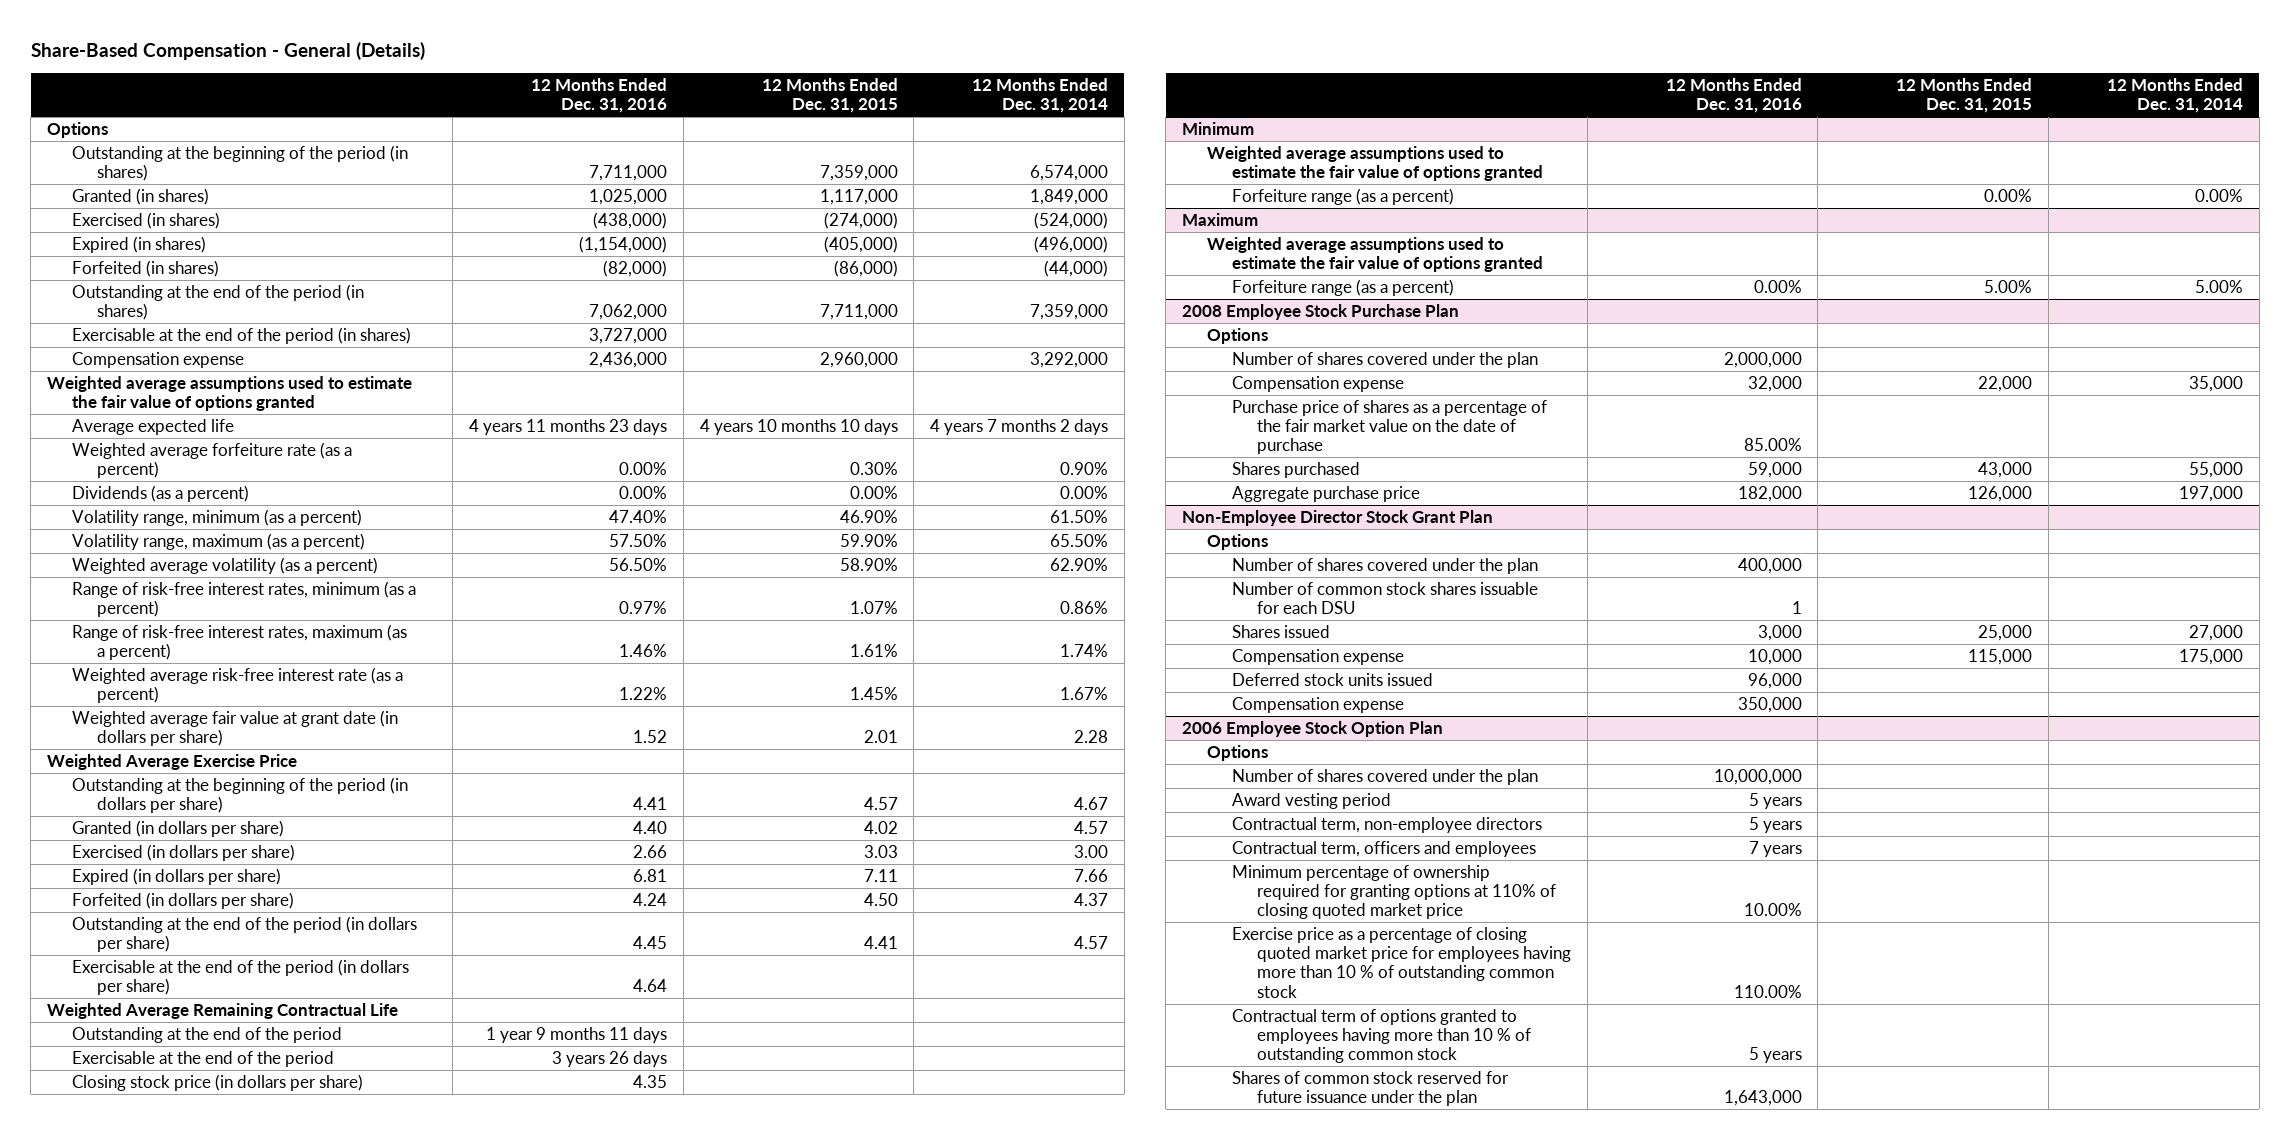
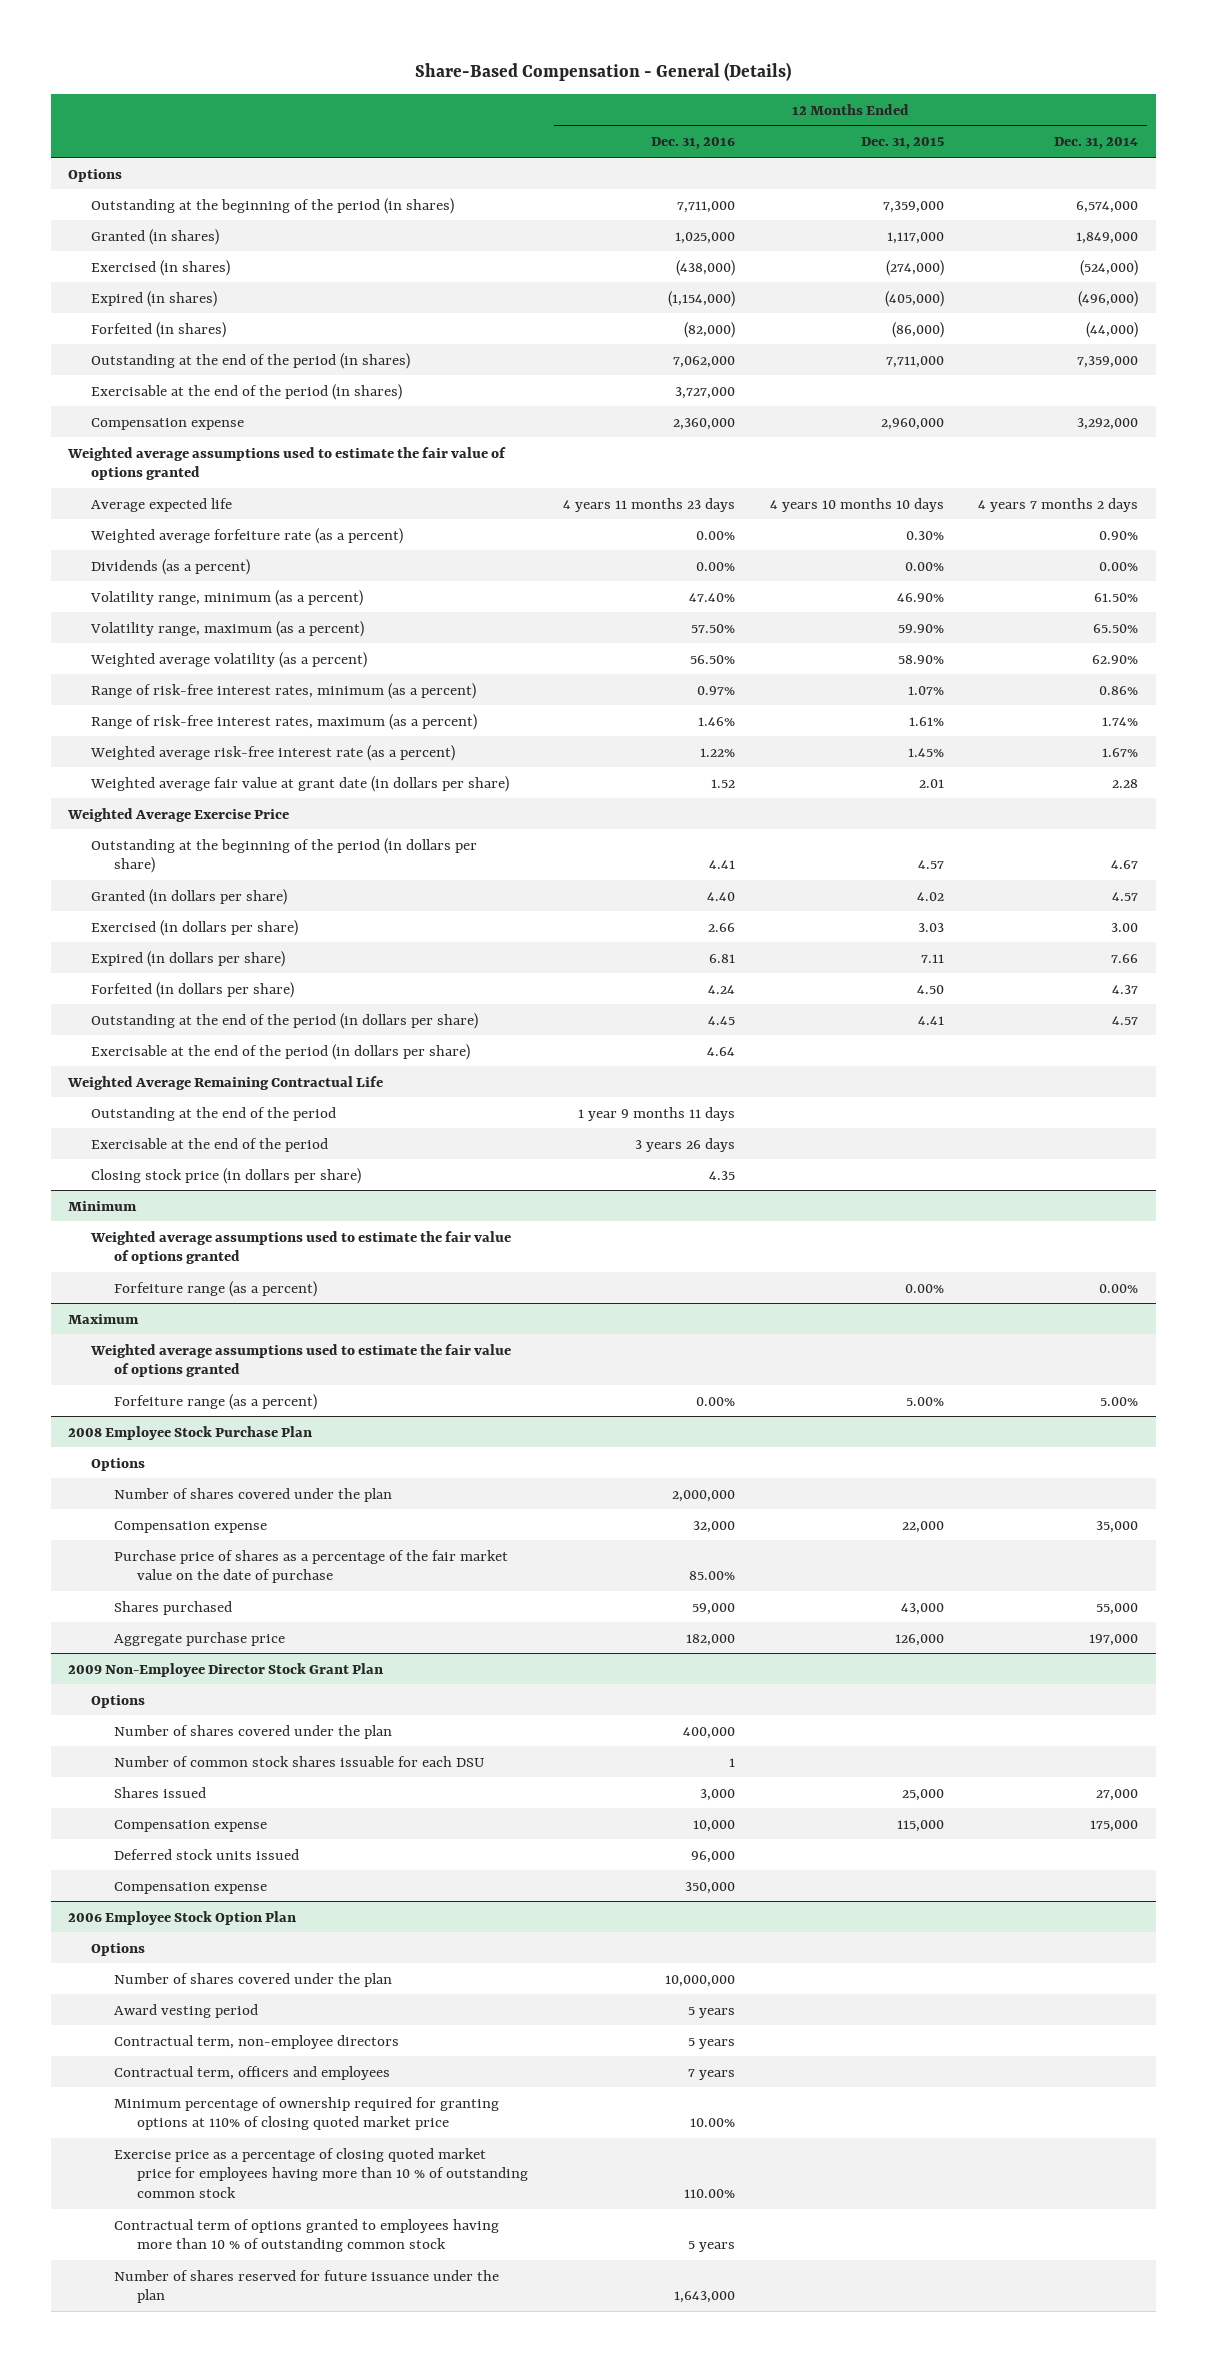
[589,351,668,368] 2,436,000 -> [672,417,735,430] 2,360,000
[1181,509,1493,526] Non-Employee Director Stock Grant Plan -> [68,1662,384,1677] 2009 Non-Employee Director Stock Grant Plan
[1232,1070,1510,1107] Shares of common stock reserved for future issuance under the plan -> [114,2269,500,2304] Number of shares reserved for future issuance under the plan

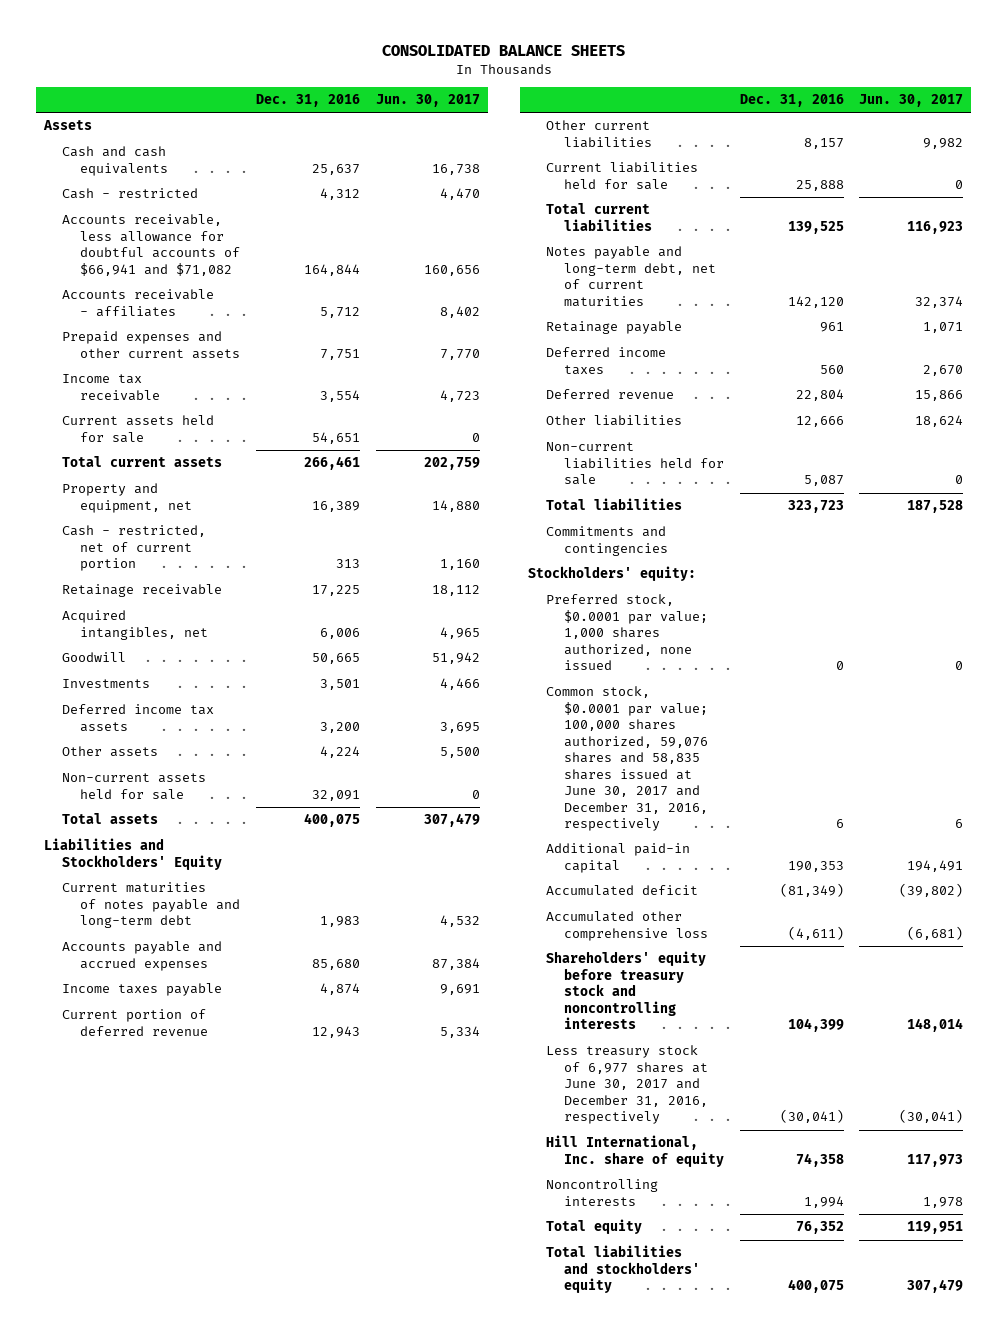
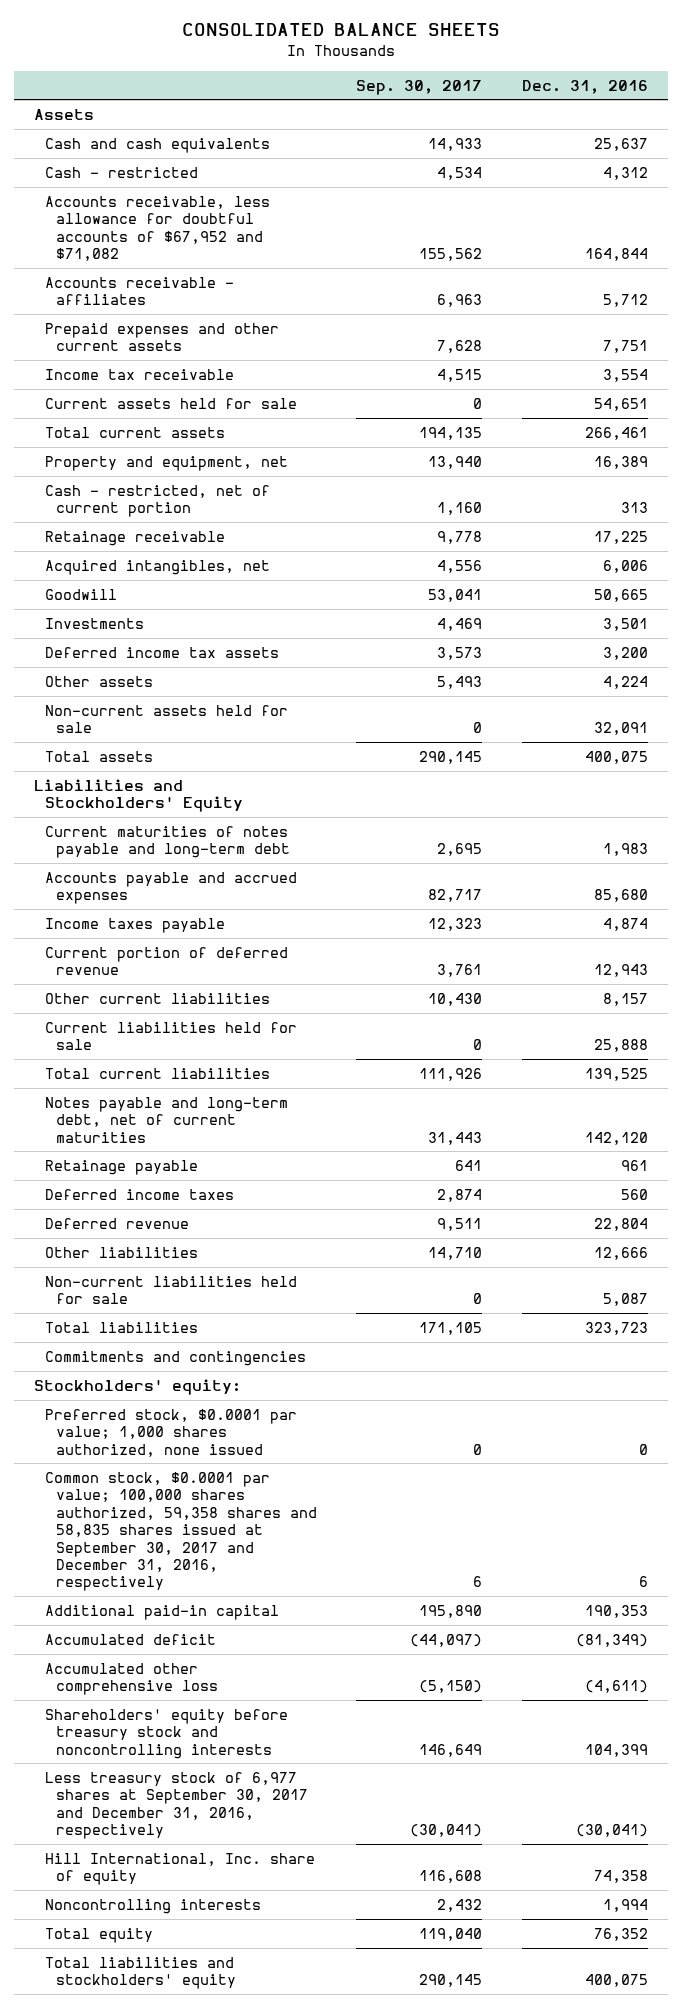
[375,94,480,108] Jun. 30, 2017 -> none
none -> [356,79,483,95] Sep. 30, 2017
[62,214,241,276] Accounts receivable, less allowance for doubtful accounts of $66,941 and $71,082 -> [44,195,270,262] Accounts receivable, less allowance for doubtful accounts of $67,952 and $71,082
[545,686,708,832] Common stock, $0.0001 par value; 100,000 shares authorized, 59,076 shares and 58,835 shares issued at June 30, 2017 and December 31, 2016, respectively -> [44,1471,317,1592] Common stock, $0.0001 par value; 100,000 shares authorized, 59,358 shares and 58,835 shares issued at September 30, 2017 and December 31, 2016, respectively
[545,1045,708,1125] Less treasury stock of 6,977 shares at June 30, 2017 and December 31, 2016, respectively -> [44,1771,308,1840] Less treasury stock of 6,977 shares at September 30, 2017 and December 31, 2016, respectively

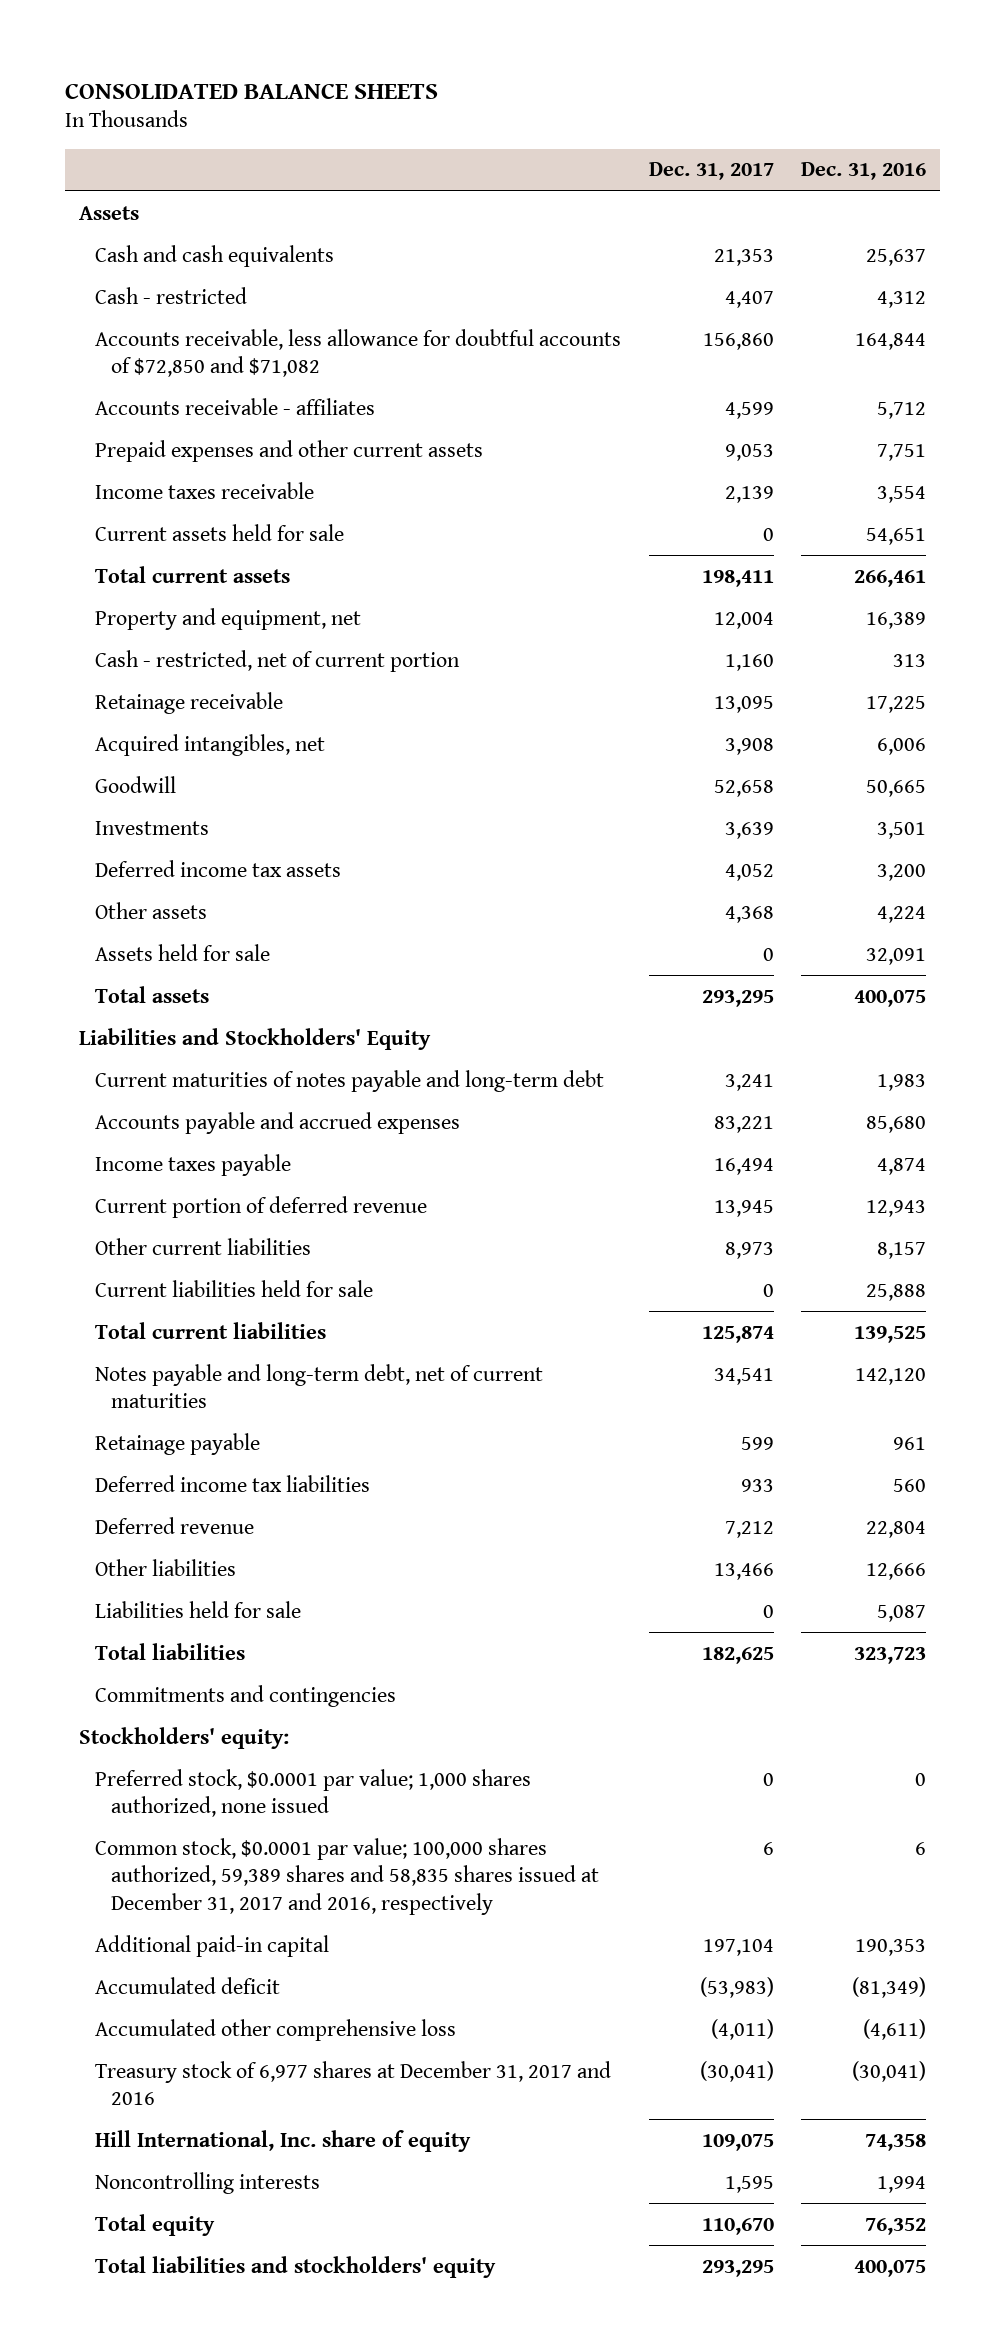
[356,79,483,95] Sep. 30, 2017 -> none
none -> [648,162,774,181] Dec. 31, 2017
[44,195,270,262] Accounts receivable, less allowance for doubtful accounts of $67,952 and $71,082 -> [94,328,621,378] Accounts receivable, less allowance for doubtful accounts of $72,850 and $71,082
[44,368,234,380] Income tax receivable -> [94,481,314,499] Income taxes receivable
[44,704,288,734] Non-current assets held for sale -> [94,943,270,961] Assets held for sale
[44,1188,234,1200] Deferred income taxes -> [94,1474,370,1492] Deferred income tax liabilities
[44,1275,297,1305] Non-current liabilities held for sale -> [94,1600,301,1618] Liabilities held for sale
[44,1471,317,1592] Common stock, $0.0001 par value; 100,000 shares authorized, 59,358 shares and 58,835 shares issued at September 30, 2017 and December 31, 2016, respectively -> [94,1837,599,1915] Common stock, $0.0001 par value; 100,000 shares authorized, 59,389 shares and 58,835 shares issued at December 31, 2017 and 2016, respectively
[44,1708,288,1759] Shareholders' equity before treasury stock and noncontrolling interests -> none
[44,1771,308,1840] Less treasury stock of 6,977 shares at September 30, 2017 and December 31, 2016, respectively -> [94,2060,611,2106] Treasury stock of 6,977 shares at December 31, 2017 and 2016

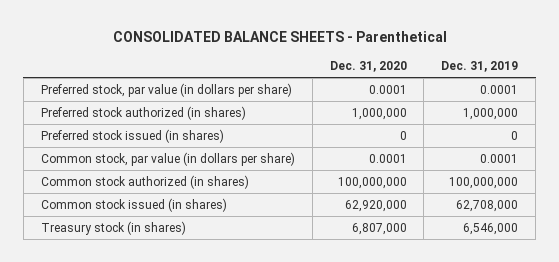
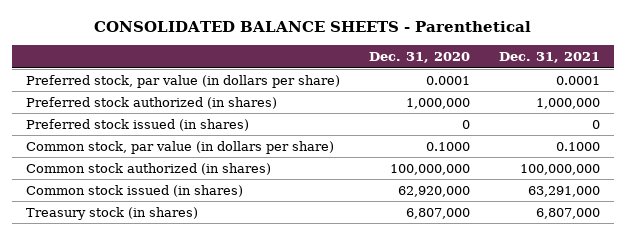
[441,60,519,72] Dec. 31, 2019 -> none
none -> [498,52,600,64] Dec. 31, 2021
[368,153,407,163] 0.0001 -> [426,141,471,151] 0.1000

